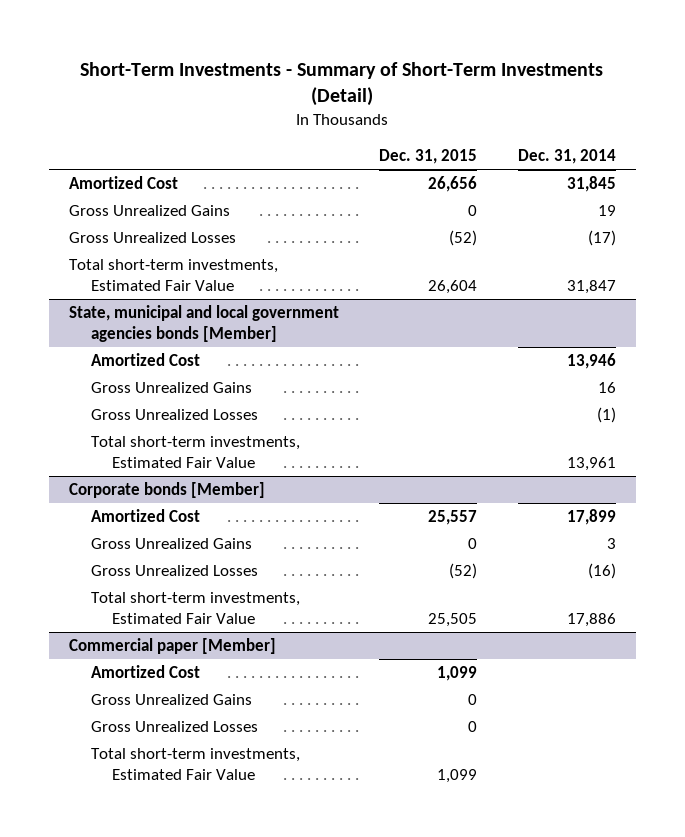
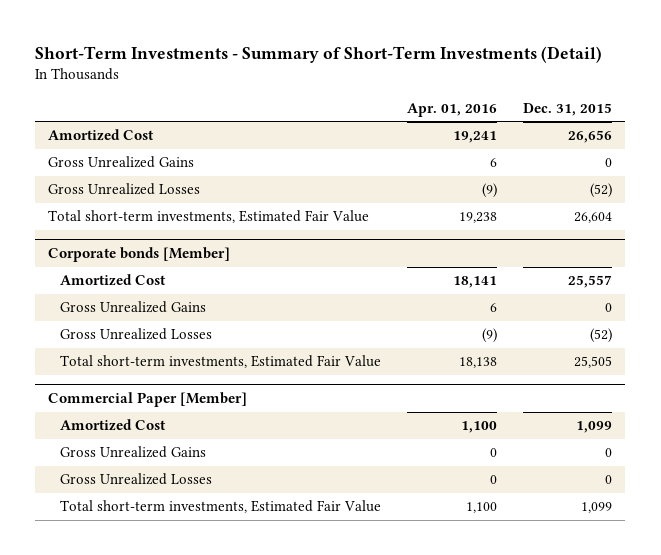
[517,149,616,165] Dec. 31, 2014 -> none
none -> [406,102,497,117] Apr. 01, 2016
[69,304,340,343] State, municipal and local government agencies bonds [Member] -> none
[90,352,200,366] Amortized Cost -> none
[90,381,252,393] Gross Unrealized Gains -> none
[90,408,258,420] Gross Unrealized Losses -> none
[90,435,300,469] Total short-term investments, Estimated Fair Value -> none
[69,637,277,654] Commercial paper [Member] -> [48,392,248,408] Commercial Paper [Member]

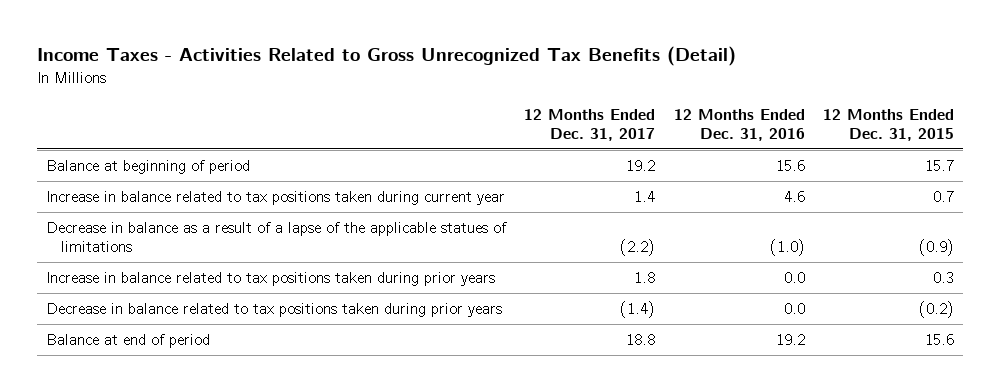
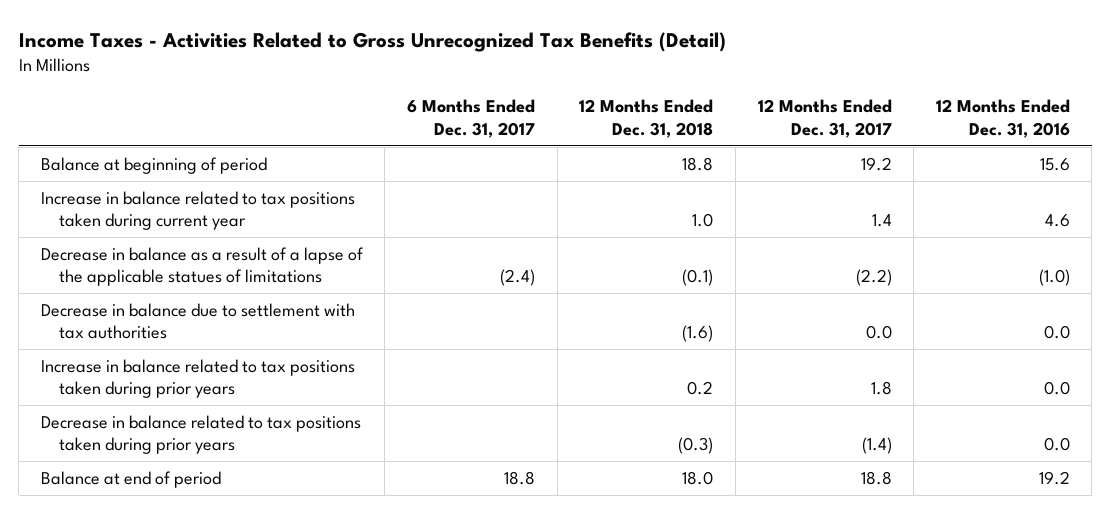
[822,108,954,141] 12 Months Ended Dec. 31, 2015 -> none
none -> [406,99,535,138] 6 Months Ended Dec. 31, 2017
none -> [579,99,714,138] 12 Months Ended Dec. 31, 2018
none -> [40,302,355,340] Decrease in balance due to settlement with tax authorities

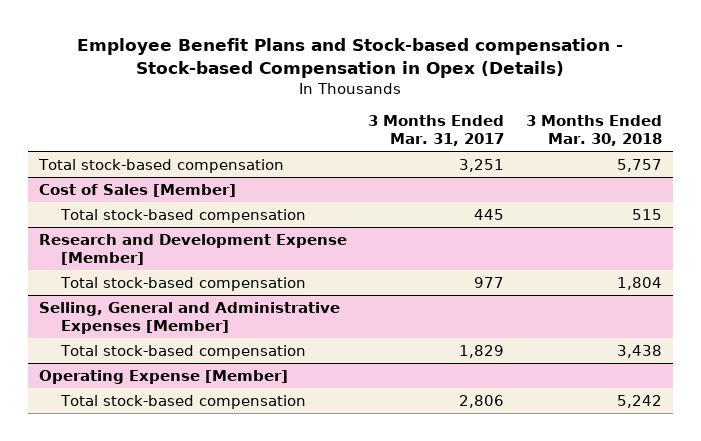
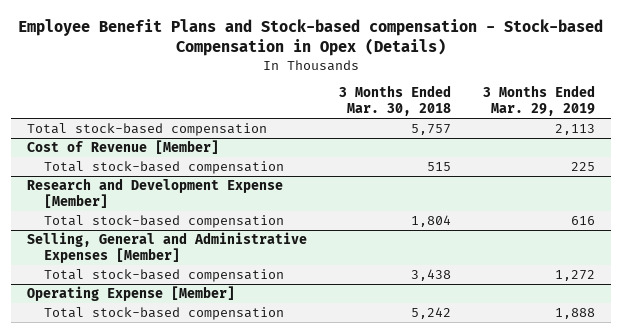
[368,115,505,147] 3 Months Ended Mar. 31, 2017 -> none
none -> [482,85,595,117] 3 Months Ended Mar. 29, 2019
[38,184,236,198] Cost of Sales [Member] -> [27,140,220,155] Cost of Revenue [Member]

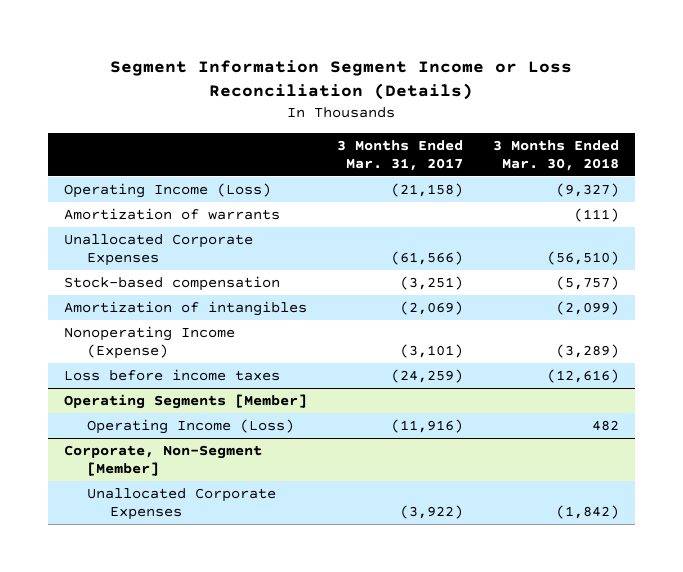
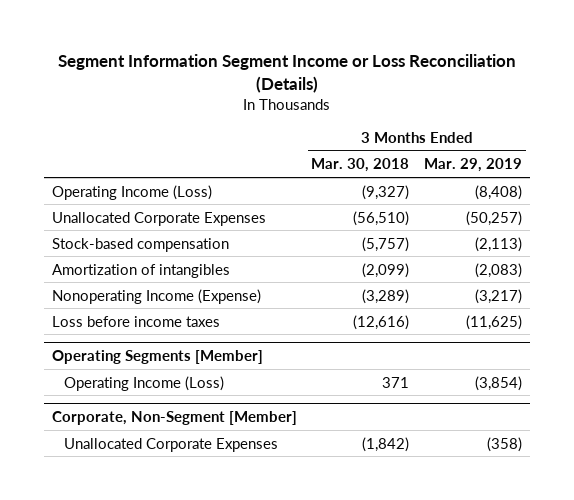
[336,139,463,171] 3 Months Ended Mar. 31, 2017 -> none
none -> [424,158,523,173] Mar. 29, 2019
[63,207,280,220] Amortization of warrants -> none
[592,419,620,431] 482 -> [382,376,410,388] 371

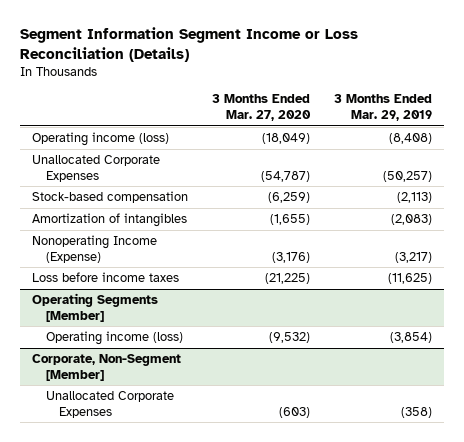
[311,158,410,173] Mar. 30, 2018 -> none
none -> [212,94,312,121] 3 Months Ended Mar. 27, 2020
[51,184,212,200] Operating Income (Loss) -> [32,132,170,147] Operating income (loss)
[63,375,224,391] Operating Income (Loss) -> [45,331,183,346] Operating income (loss)

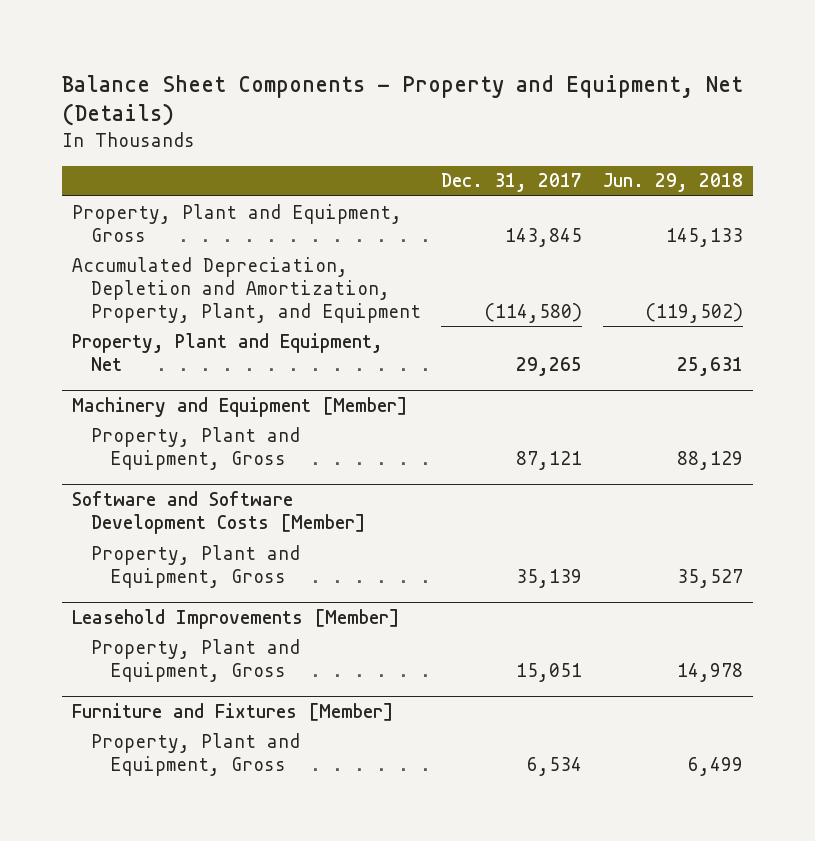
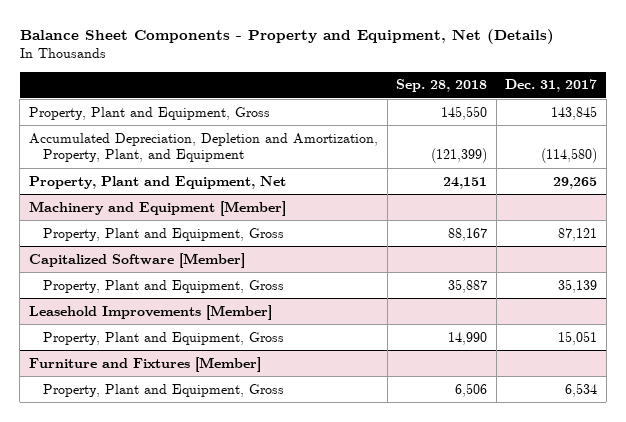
[602,173,743,193] Jun. 29, 2018 -> none
none -> [396,79,488,93] Sep. 28, 2018
[72,491,367,535] Software and Software Development Costs [Member] -> [28,252,245,268] Capitalized Software [Member]

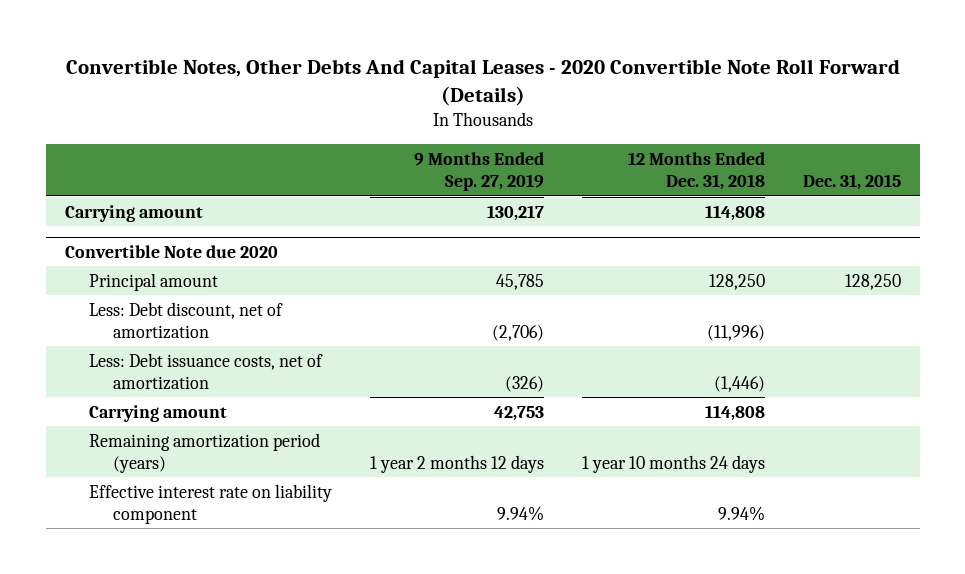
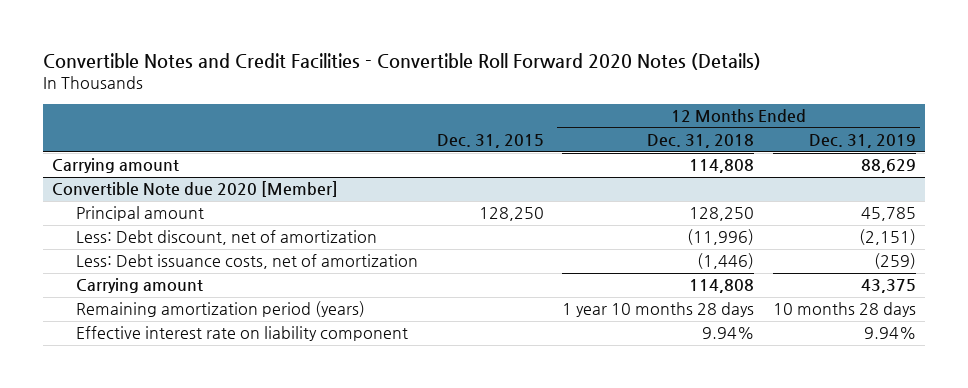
[65,58,900,106] Convertible Notes, Other Debts And Capital Leases - 2020 Convertible Note Roll Forward (Details) -> [42,53,761,71] Convertible Notes and Credit Facilities - Convertible Roll Forward 2020 Notes (Details)
[413,152,544,192] 9 Months Ended Sep. 27, 2019 -> none
none -> [808,134,916,149] Dec. 31, 2019
[64,244,278,258] Convertible Note due 2020 -> [51,181,338,198] Convertible Note due 2020 [Member]
[581,455,765,474] 1 year 10 months 24 days -> [562,302,755,318] 1 year 10 months 28 days

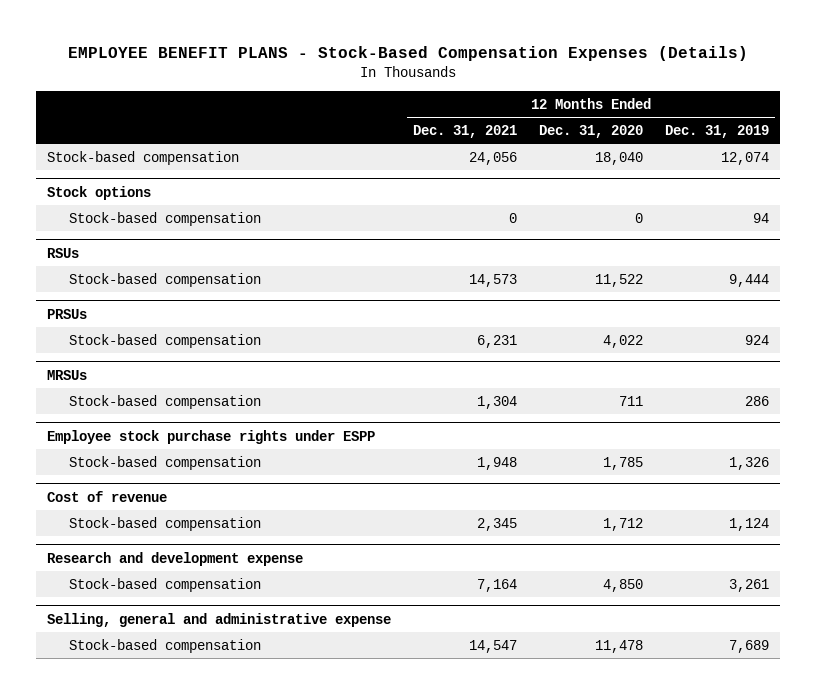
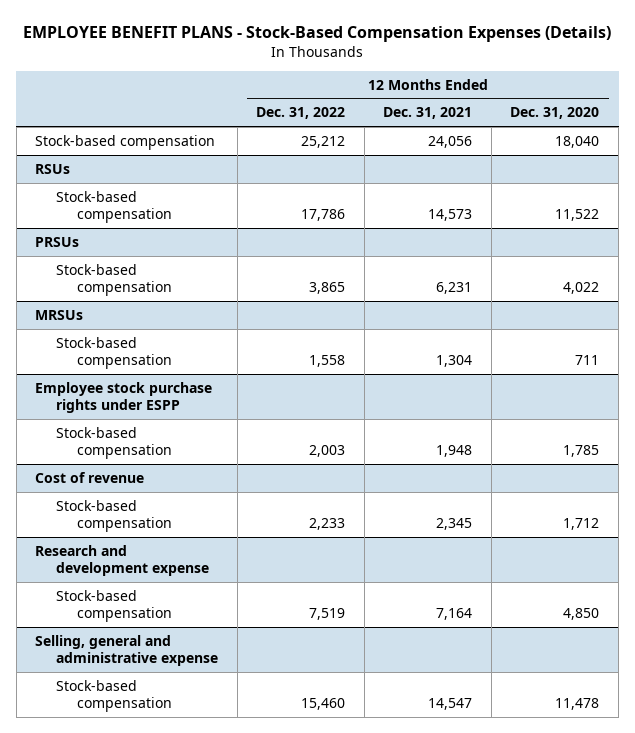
[665,124,770,138] Dec. 31, 2019 -> none
none -> [256,107,346,120] Dec. 31, 2022
[46,185,151,200] Stock options -> none
[68,211,261,226] Stock-based compensation -> none

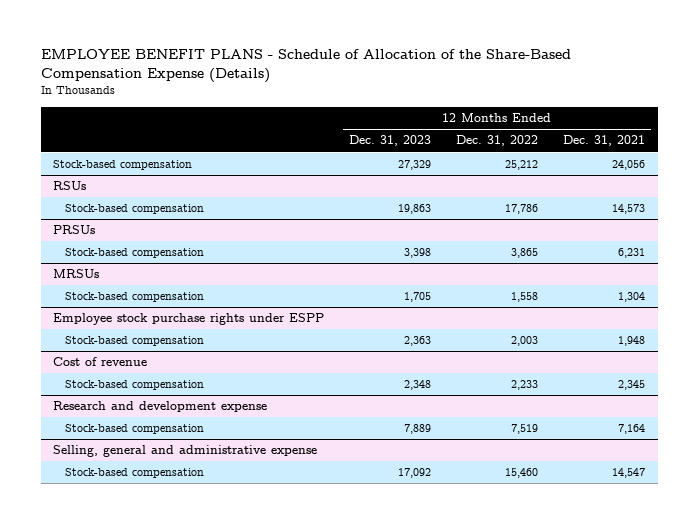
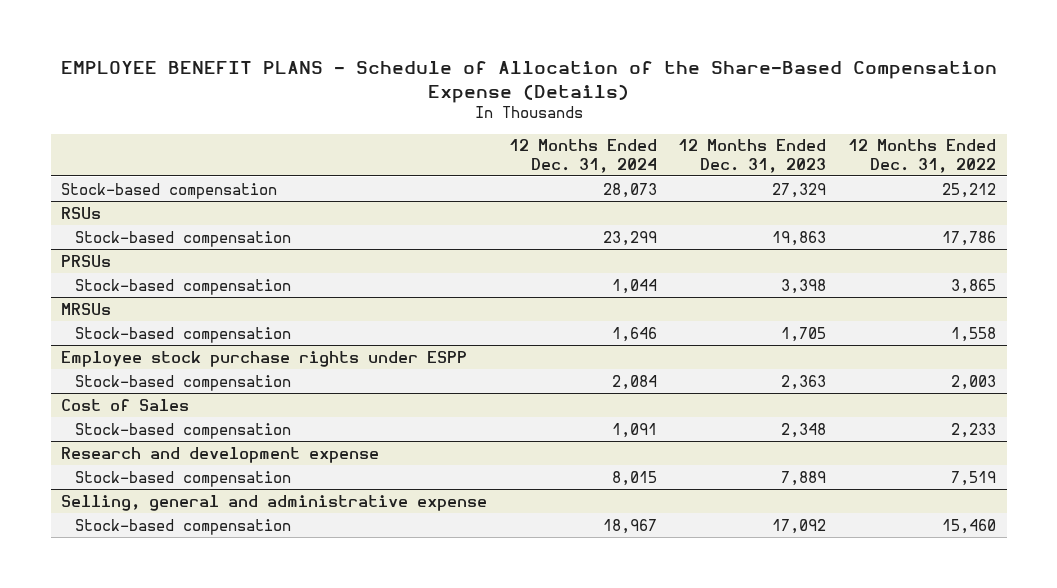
[563,135,646,147] Dec. 31, 2021 -> none
none -> [508,139,657,173] 12 Months Ended Dec. 31, 2024
[53,357,148,367] Cost of revenue -> [61,398,190,411] Cost of Sales

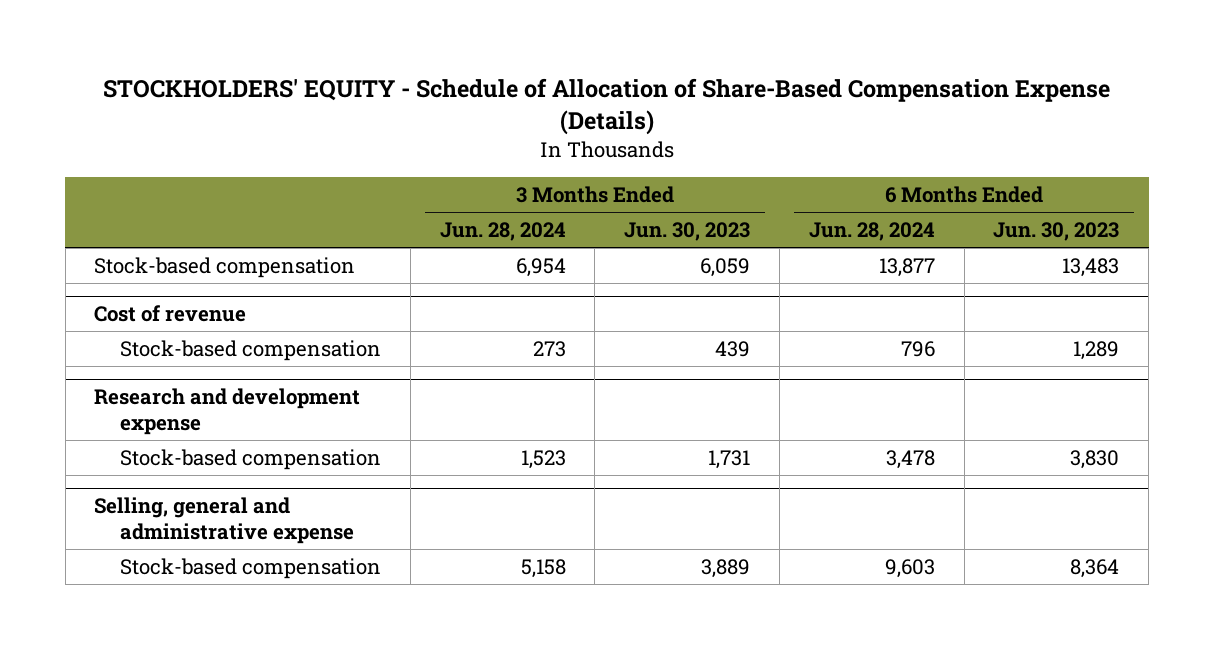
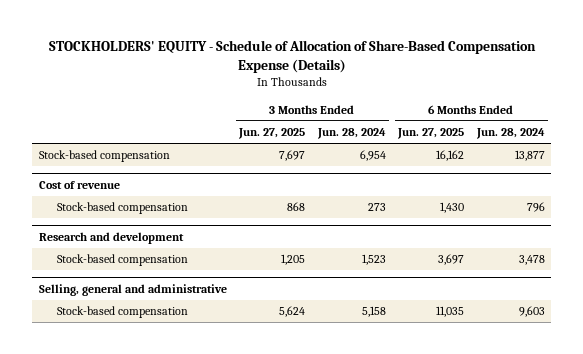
[624,222,751,242] Jun. 30, 2023 -> none
[993,222,1120,242] Jun. 30, 2023 -> none
none -> [238,128,306,140] Jun. 27, 2025
none -> [397,128,465,140] Jun. 27, 2025
[94,387,361,436] Research and development expense -> [38,231,184,244] Research and development
[94,496,354,545] Selling, general and administrative expense -> [38,283,227,296] Selling, general and administrative

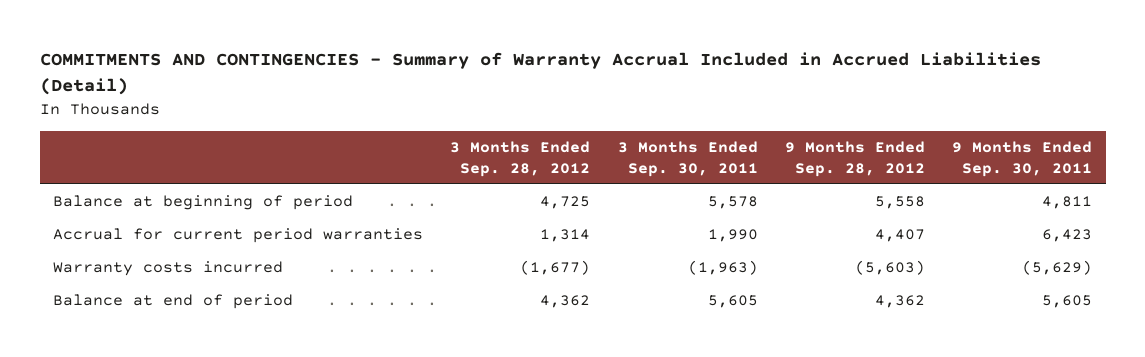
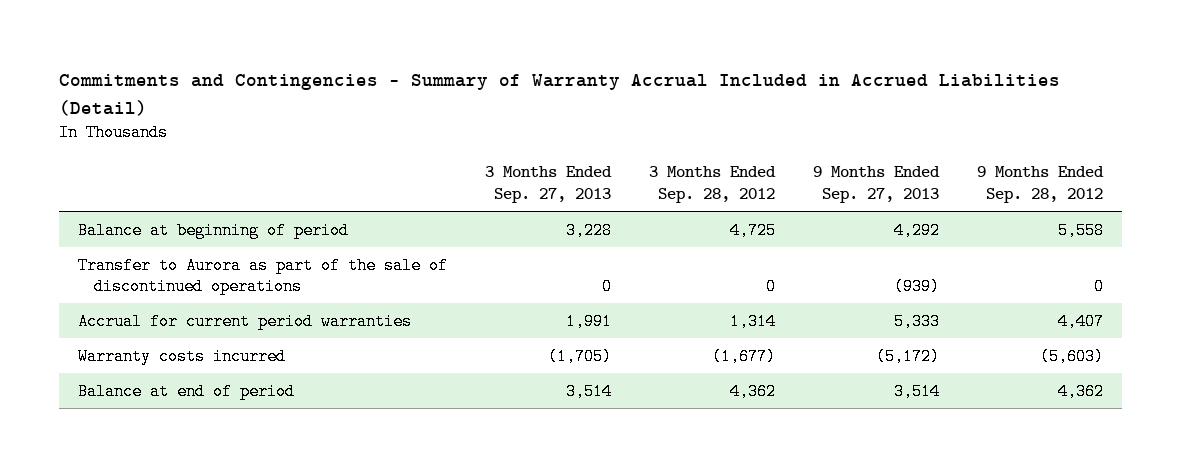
[39,52,1041,96] COMMITMENTS AND CONTINGENCIES - Summary of Warranty Accrual Included in Accrued Liabilities (Detail) -> [59,74,1061,116] Commitments and Contingencies - Summary of Warranty Accrual Included in Accrued Liabilities (Detail)
[617,140,758,177] 3 Months Ended Sep. 30, 2011 -> none
[952,140,1093,177] 9 Months Ended Sep. 30, 2011 -> none
none -> [485,166,613,204] 3 Months Ended Sep. 27, 2013
none -> [812,166,940,204] 9 Months Ended Sep. 27, 2013
none -> [78,256,449,296] Transfer to Aurora as part of the sale of discontinued operations

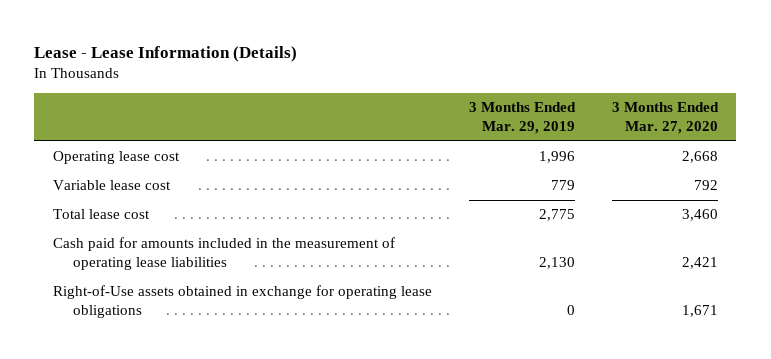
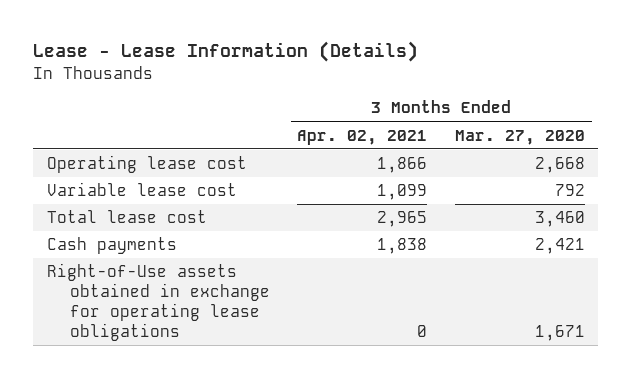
[468,102,576,134] 3 Months Ended Mar. 29, 2019 -> none
none -> [297,129,428,145] Apr. 02, 2021
[52,237,395,271] Cash paid for amounts included in the measurement of operating lease liabilities -> [46,237,177,255] Cash payments

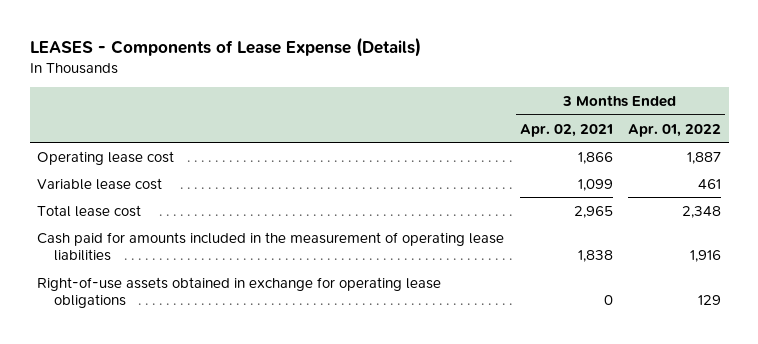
[33,41,419,63] Lease - Lease Information (Details) -> [29,36,421,57] LEASES - Components of Lease Expense (Details)
[454,129,585,145] Mar. 27, 2020 -> none
none -> [628,123,722,137] Apr. 01, 2022
[46,237,177,255] Cash payments -> [37,231,505,262] Cash paid for amounts included in the measurement of operating lease liabilities
[46,263,270,342] Right-of-Use assets obtained in exchange for operating lease obligations -> [37,276,442,309] Right-of-use assets obtained in exchange for operating lease obligations

